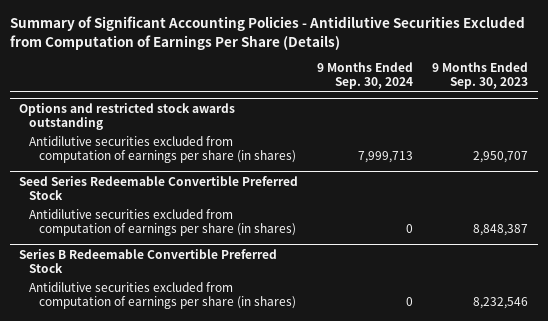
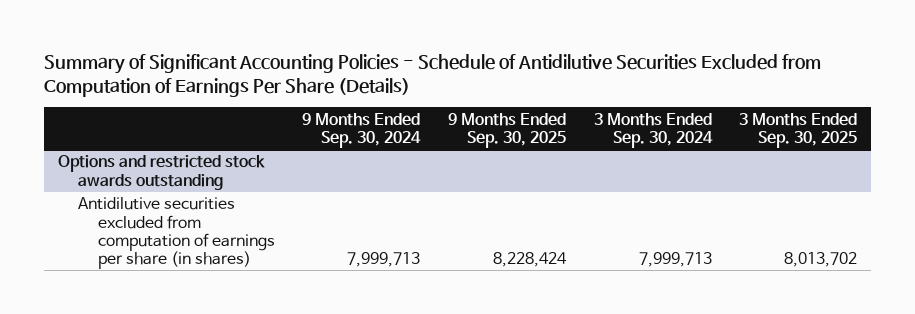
[10,16,526,50] Summary of Significant Accounting Policies - Antidilutive Securities Excluded from Computation of Earnings Per Share (Details) -> [44,53,822,97] Summary of Significant Accounting Policies - Schedule of Antidilutive Securities Excluded from Computation of Earnings Per Share (Details)
[432,62,529,90] 9 Months Ended Sep. 30, 2023 -> none
none -> [448,112,567,148] 9 Months Ended Sep. 30, 2025
none -> [593,112,713,148] 3 Months Ended Sep. 30, 2024
none -> [739,112,858,148] 3 Months Ended Sep. 30, 2025
[19,175,299,200] Seed Series Redeemable Convertible Preferred Stock -> none
[29,208,297,236] Antidilutive securities excluded from computation of earnings per share (in shares) -> none
[19,248,278,273] Series B Redeemable Convertible Preferred Stock -> none
[29,281,297,309] Antidilutive securities excluded from computation of earnings per share (in shares) -> none

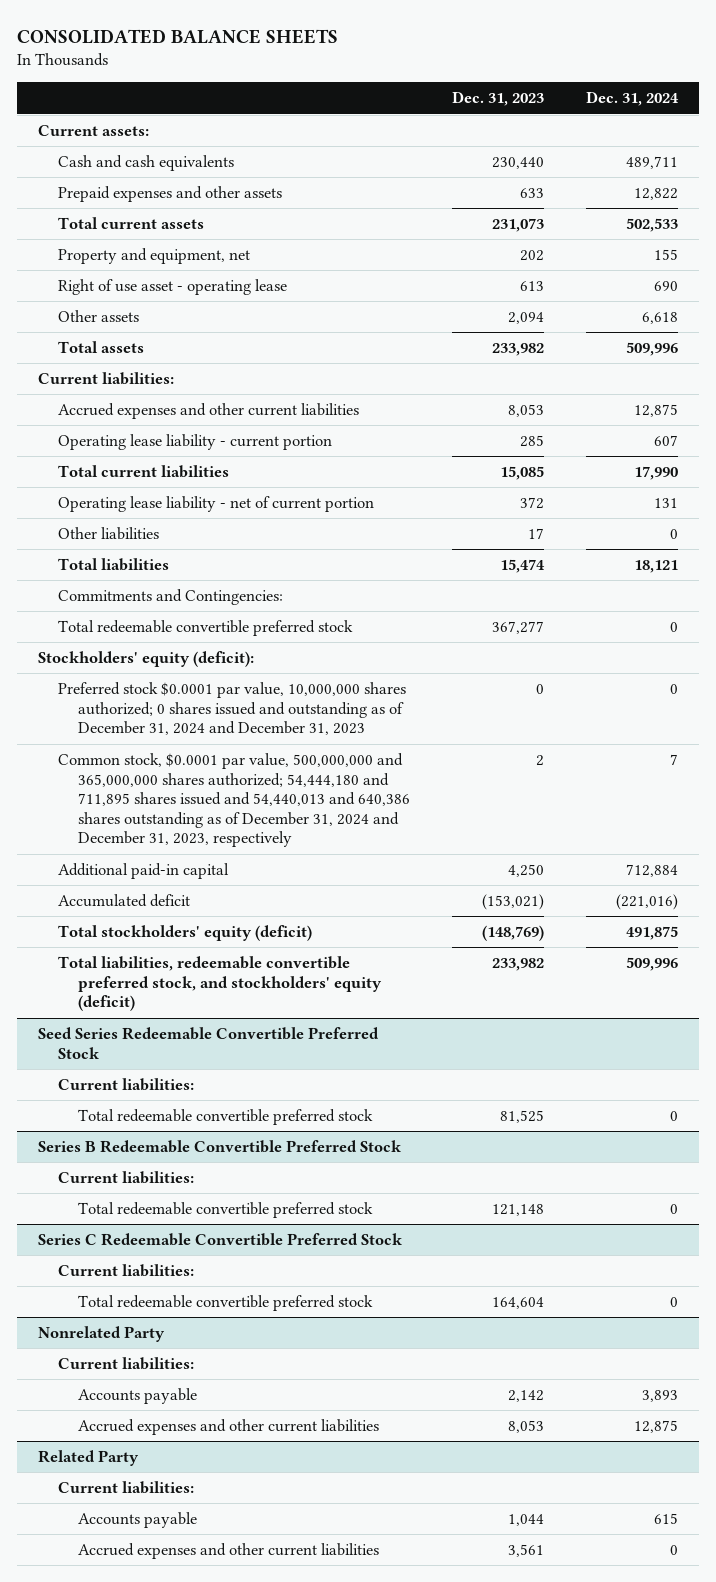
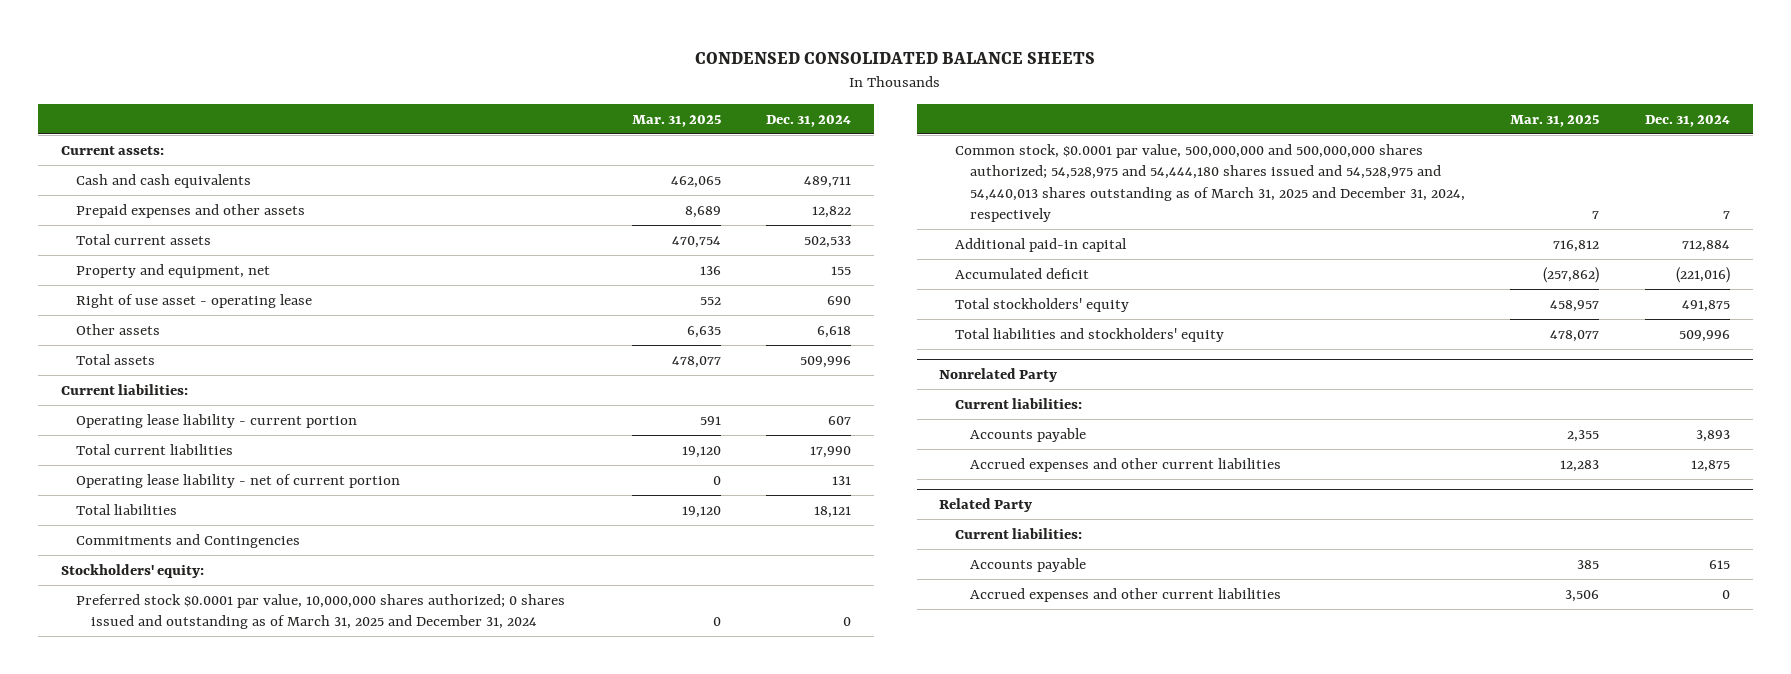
[17,29,339,45] CONSOLIDATED BALANCE SHEETS -> [695,52,1096,65] CONDENSED CONSOLIDATED BALANCE SHEETS
[452,91,545,107] Dec. 31, 2023 -> none
none -> [631,114,721,127] Mar. 31, 2025
[58,403,360,420] Accrued expenses and other current liabilities -> none
[58,527,160,541] Other liabilities -> none
[58,620,354,637] Total redeemable convertible preferred stock -> none
[58,589,284,606] Commitments and Contingencies: -> [75,533,300,548] Commitments and Contingencies
[38,651,255,668] Stockholders' equity (deficit): -> [60,563,204,578] Stockholders' equity:
[58,682,407,736] Preferred stock $0.0001 par value, 10,000,000 shares authorized; 0 shares issued and outstanding as of December 31, 2024 and December 31, 2023 -> [75,593,565,630] Preferred stock $0.0001 par value, 10,000,000 shares authorized; 0 shares issued and outstanding as of March 31, 2025 and December 31, 2024
[58,753,411,848] Common stock, $0.0001 par value, 500,000,000 and 365,000,000 shares authorized; 54,444,180 and 711,895 shares issued and 54,440,013 and 640,386 shares outstanding as of December 31, 2024 and December 31, 2023, respectively -> [954,143,1465,223] Common stock, $0.0001 par value, 500,000,000 and 500,000,000 shares authorized; 54,528,975 and 54,444,180 shares issued and 54,528,975 and 54,440,013 shares outstanding as of March 31, 2025 and December 31, 2024, respectively
[38,1027,380,1059] Seed Series Redeemable Convertible Preferred Stock -> none
[58,1078,195,1092] Current liabilities: -> none
[78,1109,374,1126] Total redeemable convertible preferred stock -> none
[38,1140,402,1154] Series B Redeemable Convertible Preferred Stock -> none
[58,1171,195,1185] Current liabilities: -> none
[78,1202,374,1219] Total redeemable convertible preferred stock -> none
[38,1233,403,1247] Series C Redeemable Convertible Preferred Stock -> none
[58,1264,195,1278] Current liabilities: -> none
[78,1295,374,1312] Total redeemable convertible preferred stock -> none
[58,925,313,942] Total stockholders' equity (deficit) -> [954,297,1129,312] Total stockholders' equity
[58,956,383,1012] Total liabilities, redeemable convertible preferred stock, and stockholders' equity (deficit) -> [954,327,1224,342] Total liabilities and stockholders' equity

